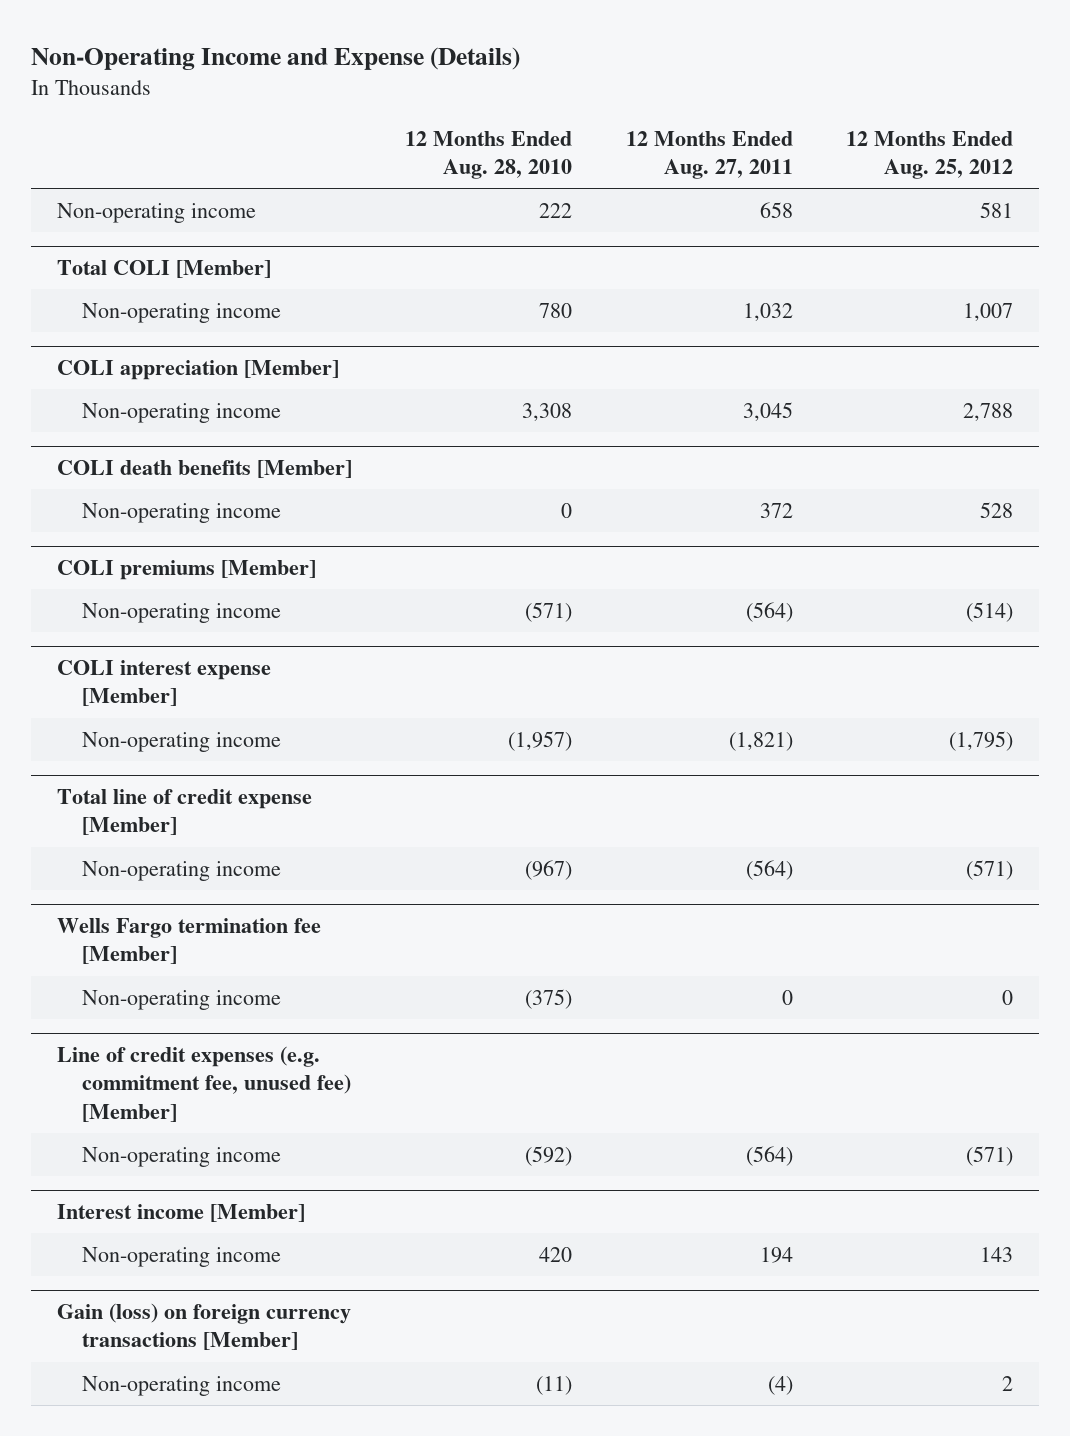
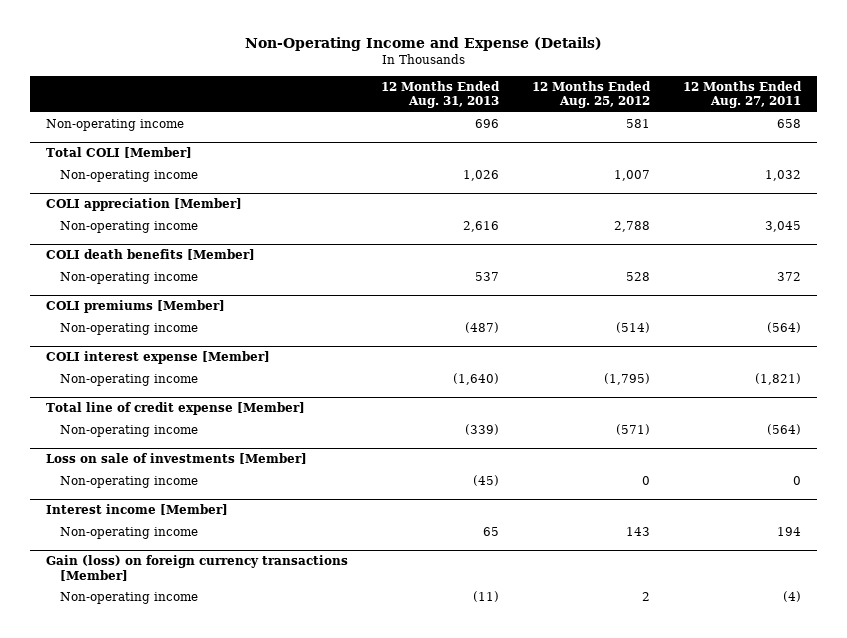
[405,130,573,180] 12 Months Ended Aug. 28, 2010 -> none
none -> [381,80,501,109] 12 Months Ended Aug. 31, 2013
[57,918,322,965] Wells Fargo termination fee [Member] -> none
none -> [46,453,308,465] Loss on sale of investments [Member]
[57,1046,351,1122] Line of credit expenses (e.g. commitment fee, unused fee) [Member] -> none
[81,1146,281,1167] Non-operating income -> none

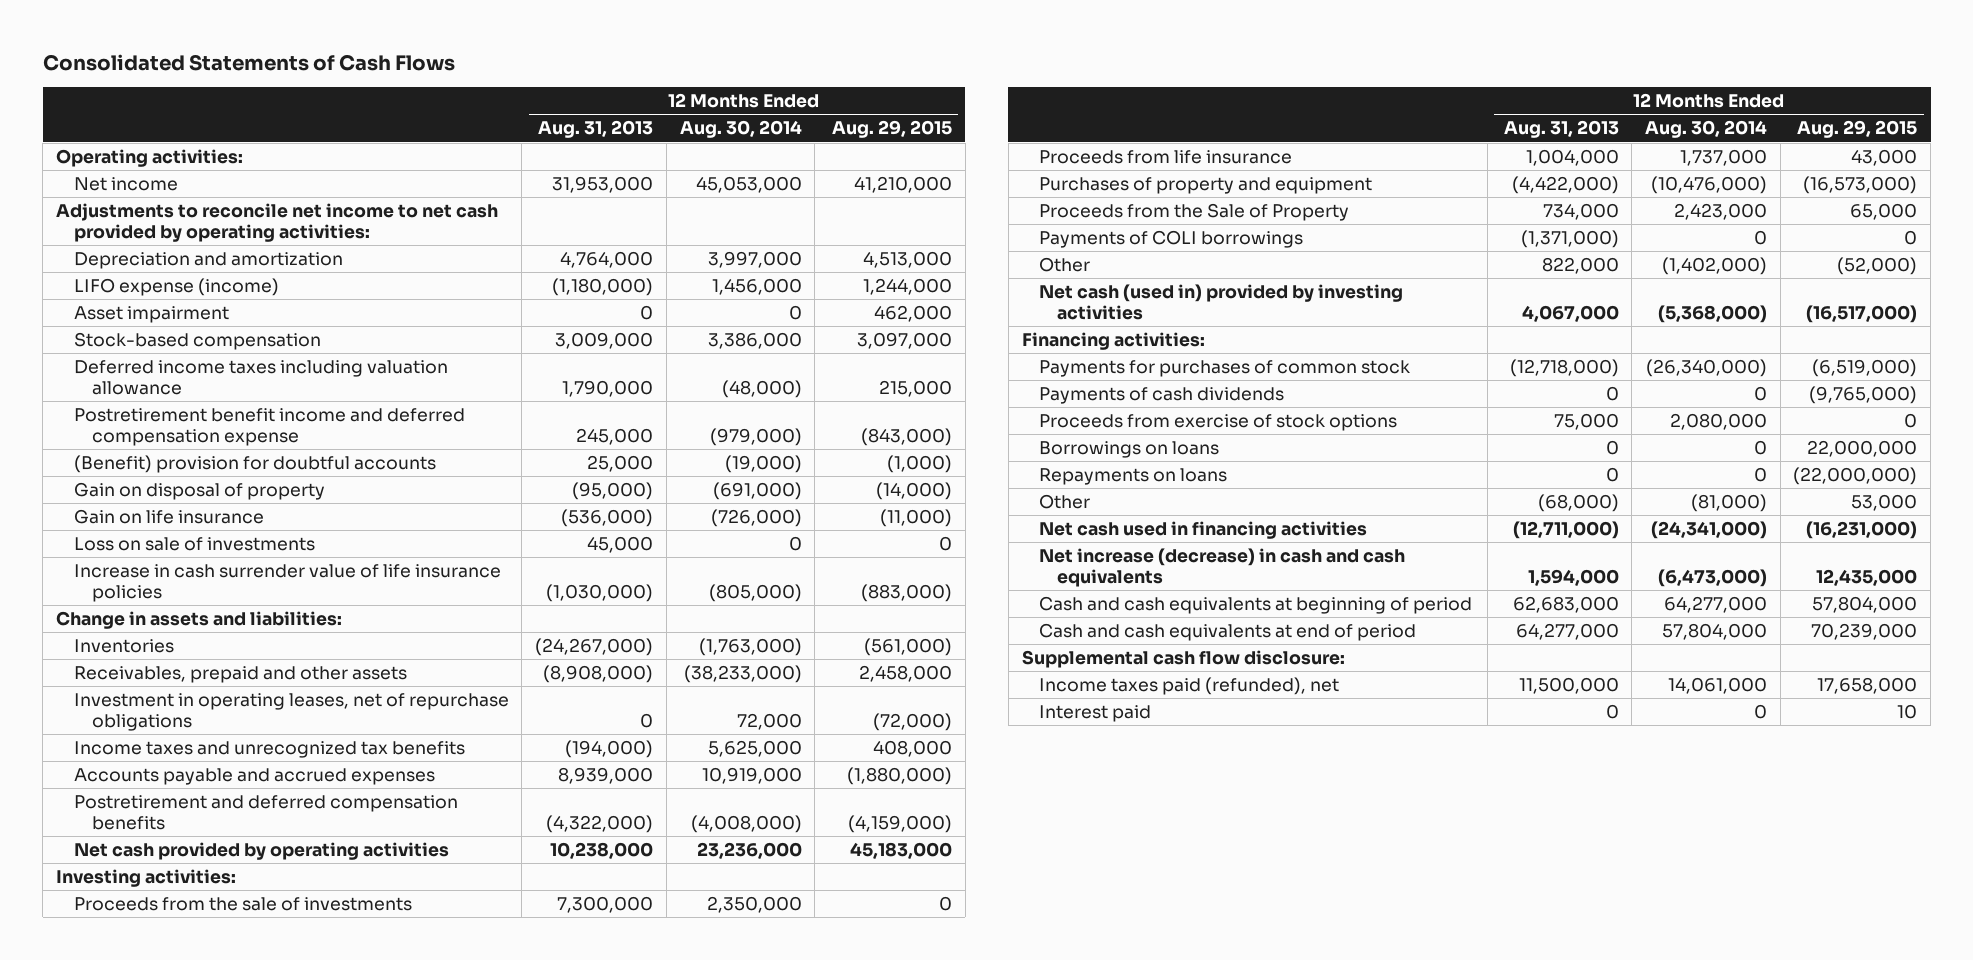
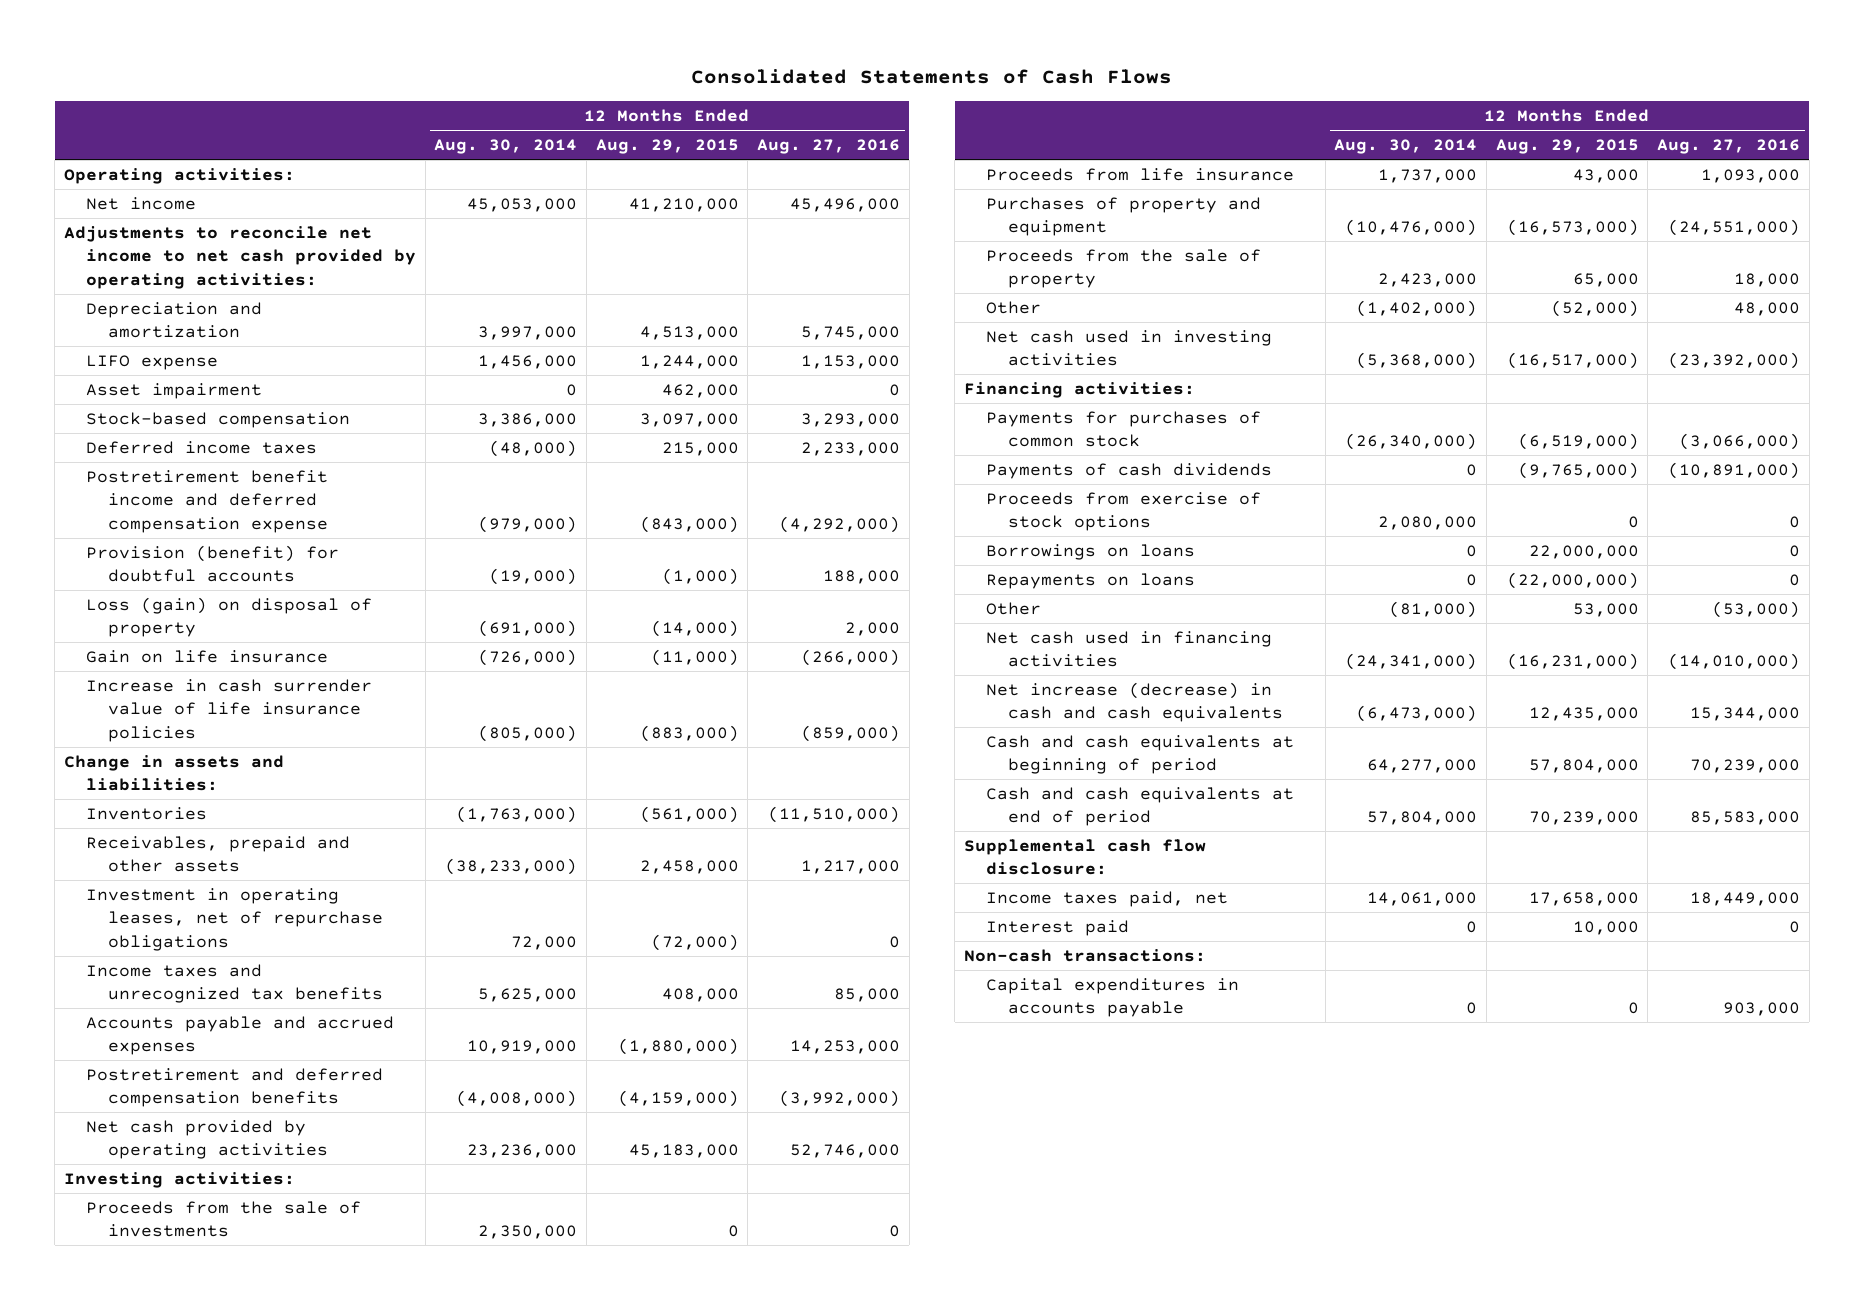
[538,120,654,139] Aug. 31, 2013 -> none
none -> [757,139,901,155] Aug. 27, 2016
[73,277,279,296] LIFO expense (income) -> [85,354,218,370] LIFO expense
[73,359,448,396] Deferred income taxes including valuation allowance -> [85,440,317,454] Deferred income taxes
[73,454,436,473] (Benefit) provision for doubtful accounts -> [85,544,339,583] Provision (benefit) for doubtful accounts
[73,481,325,500] Gain on disposal of property -> [85,596,372,638] Loss (gain) on disposal of property
[73,536,315,551] Loss on sale of investments -> none
[1039,229,1304,248] Payments of COLI borrowings -> none
[1039,202,1350,221] Proceeds from the Sale of Property -> [985,248,1261,289] Proceeds from the sale of property
[1039,283,1404,321] Net cash (used in) provided by investing activities -> [985,329,1272,367] Net cash used in investing activities
[1039,676,1340,695] Income taxes paid (refunded), net -> [985,890,1228,907] Income taxes paid, net
[1897,703,1918,719] 10 -> [1572,920,1639,935] 10,000
none -> [964,948,1207,962] Non-cash transactions:
none -> [985,977,1239,1018] Capital expenditures in accounts payable

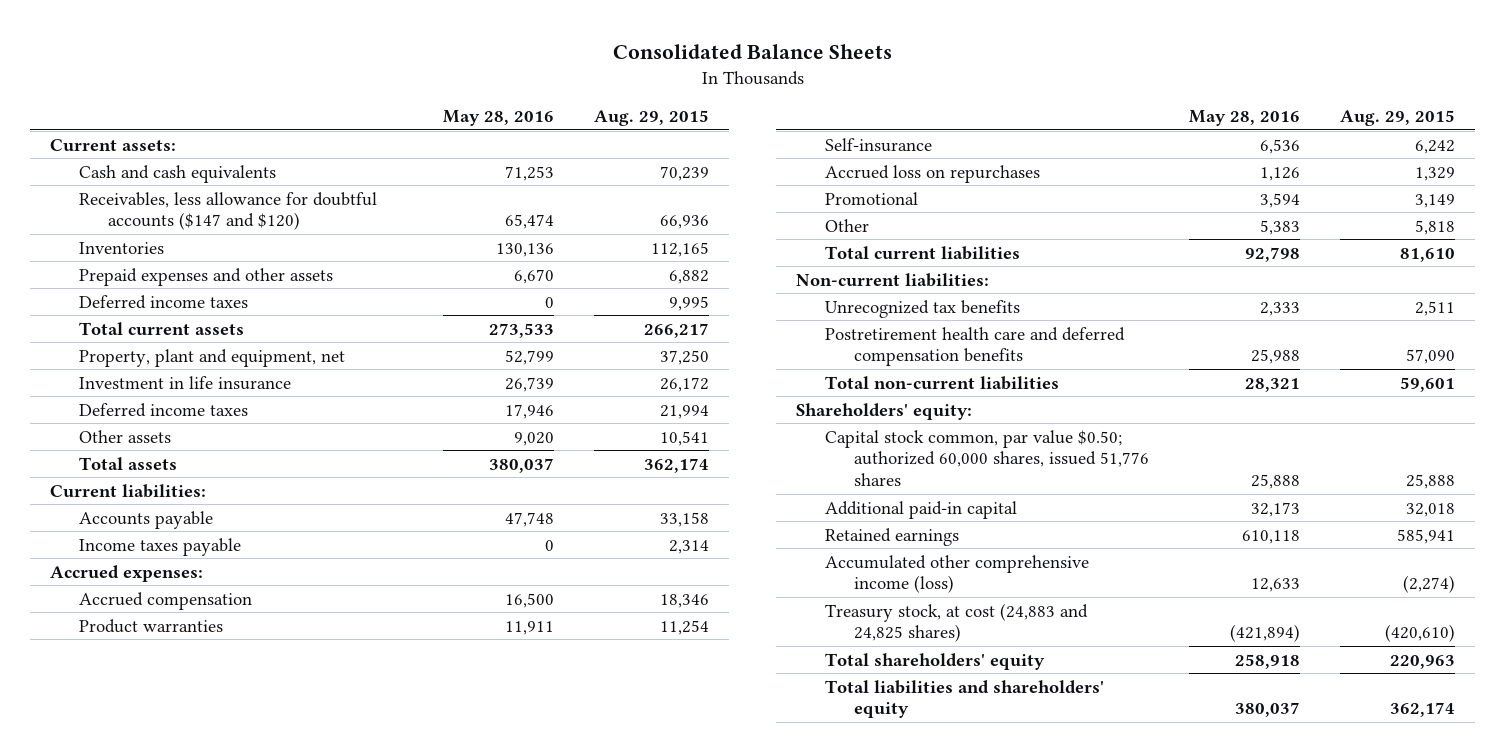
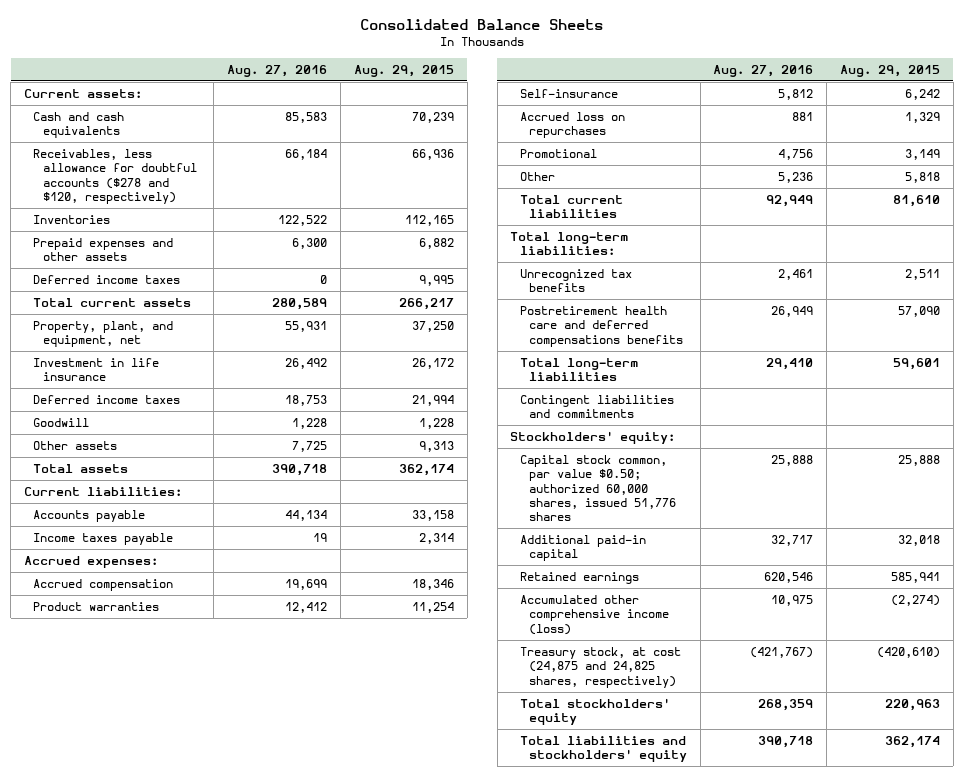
[443,110,555,127] May 28, 2016 -> none
none -> [227,64,328,77] Aug. 27, 2016
[79,191,378,231] Receivables, less allowance for doubtful accounts ($147 and $120) -> [33,149,197,204] Receivables, less allowance for doubtful accounts ($278 and $120, respectively)
[79,348,346,367] Property, plant and equipment, net -> [33,321,174,348] Property, plant, and equipment, net
none -> [33,418,90,428] Goodwill
[660,430,710,446] 10,541 -> [418,441,454,453] 9,313
[795,272,989,287] Non-current liabilities: -> [510,232,629,256] Total long-term liabilities:
[825,326,1126,367] Postretirement health care and deferred compensation benefits -> [519,306,683,347] Postretirement health care and deferred compensations benefits
[825,375,1060,390] Total non-current liabilities -> [519,358,638,382] Total long-term liabilities
none -> [519,395,674,419] Contingent liabilities and commitments
[795,402,972,420] Shareholders' equity: -> [510,431,676,445] Stockholders' equity:
[825,602,1089,643] Treasury stock, at cost (24,883 and 24,825 shares) -> [519,647,681,688] Treasury stock, at cost (24,875 and 24,825 shares, respectively)
[825,652,1046,670] Total shareholders' equity -> [519,698,670,726] Total stockholders' equity
[825,679,1105,719] Total liabilities and shareholders' equity -> [519,736,687,763] Total liabilities and stockholders' equity

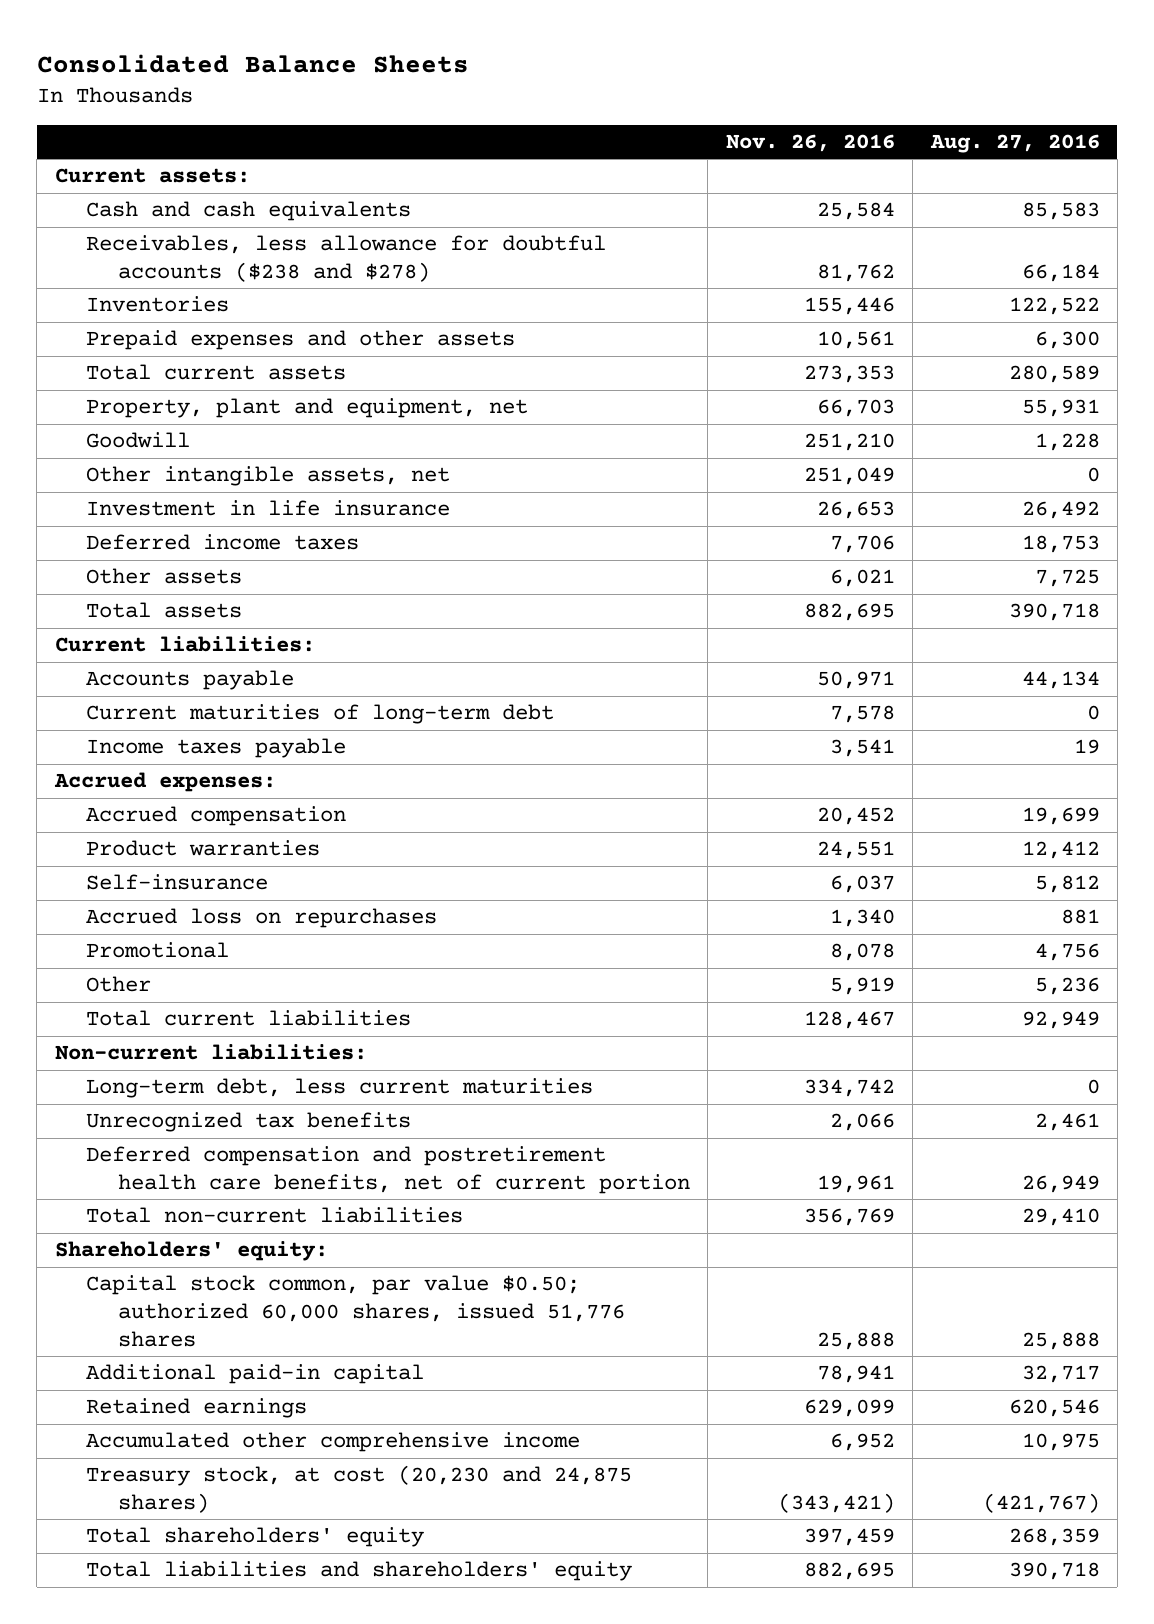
[353,64,454,77] Aug. 29, 2015 -> none
none -> [725,133,895,152] Nov. 26, 2016
[33,149,197,204] Receivables, less allowance for doubtful accounts ($278 and $120, respectively) -> [86,235,607,282] Receivables, less allowance for doubtful accounts ($238 and $278)
[33,275,181,285] Deferred income taxes -> none
[33,321,174,348] Property, plant, and equipment, net -> [86,398,529,419] Property, plant and equipment, net
[33,418,90,428] Goodwill -> [86,432,191,449] Goodwill
none -> [86,466,451,487] Other intangible assets, net
none -> [86,704,555,725] Current maturities of long-term debt
[510,232,629,256] Total long-term liabilities: -> [54,1044,367,1061] Non-current liabilities:
none -> [86,1078,594,1099] Long-term debt, less current maturities
[519,395,674,419] Contingent liabilities and commitments -> none
[519,306,683,347] Postretirement health care and deferred compensations benefits -> [86,1146,690,1194] Deferred compensation and postretirement health care benefits, net of current portion
[519,358,638,382] Total long-term liabilities -> [86,1207,464,1224] Total non-current liabilities
[510,431,676,445] Stockholders' equity: -> [54,1241,328,1262] Shareholders' equity:
[519,595,669,635] Accumulated other comprehensive income (loss) -> [86,1432,581,1453] Accumulated other comprehensive income
[519,647,681,688] Treasury stock, at cost (24,875 and 24,825 shares, respectively) -> [86,1465,633,1513] Treasury stock, at cost (20,230 and 24,875 shares)
[519,698,670,726] Total stockholders' equity -> [86,1527,425,1548] Total shareholders' equity
[519,736,687,763] Total liabilities and stockholders' equity -> [86,1561,633,1582] Total liabilities and shareholders' equity

